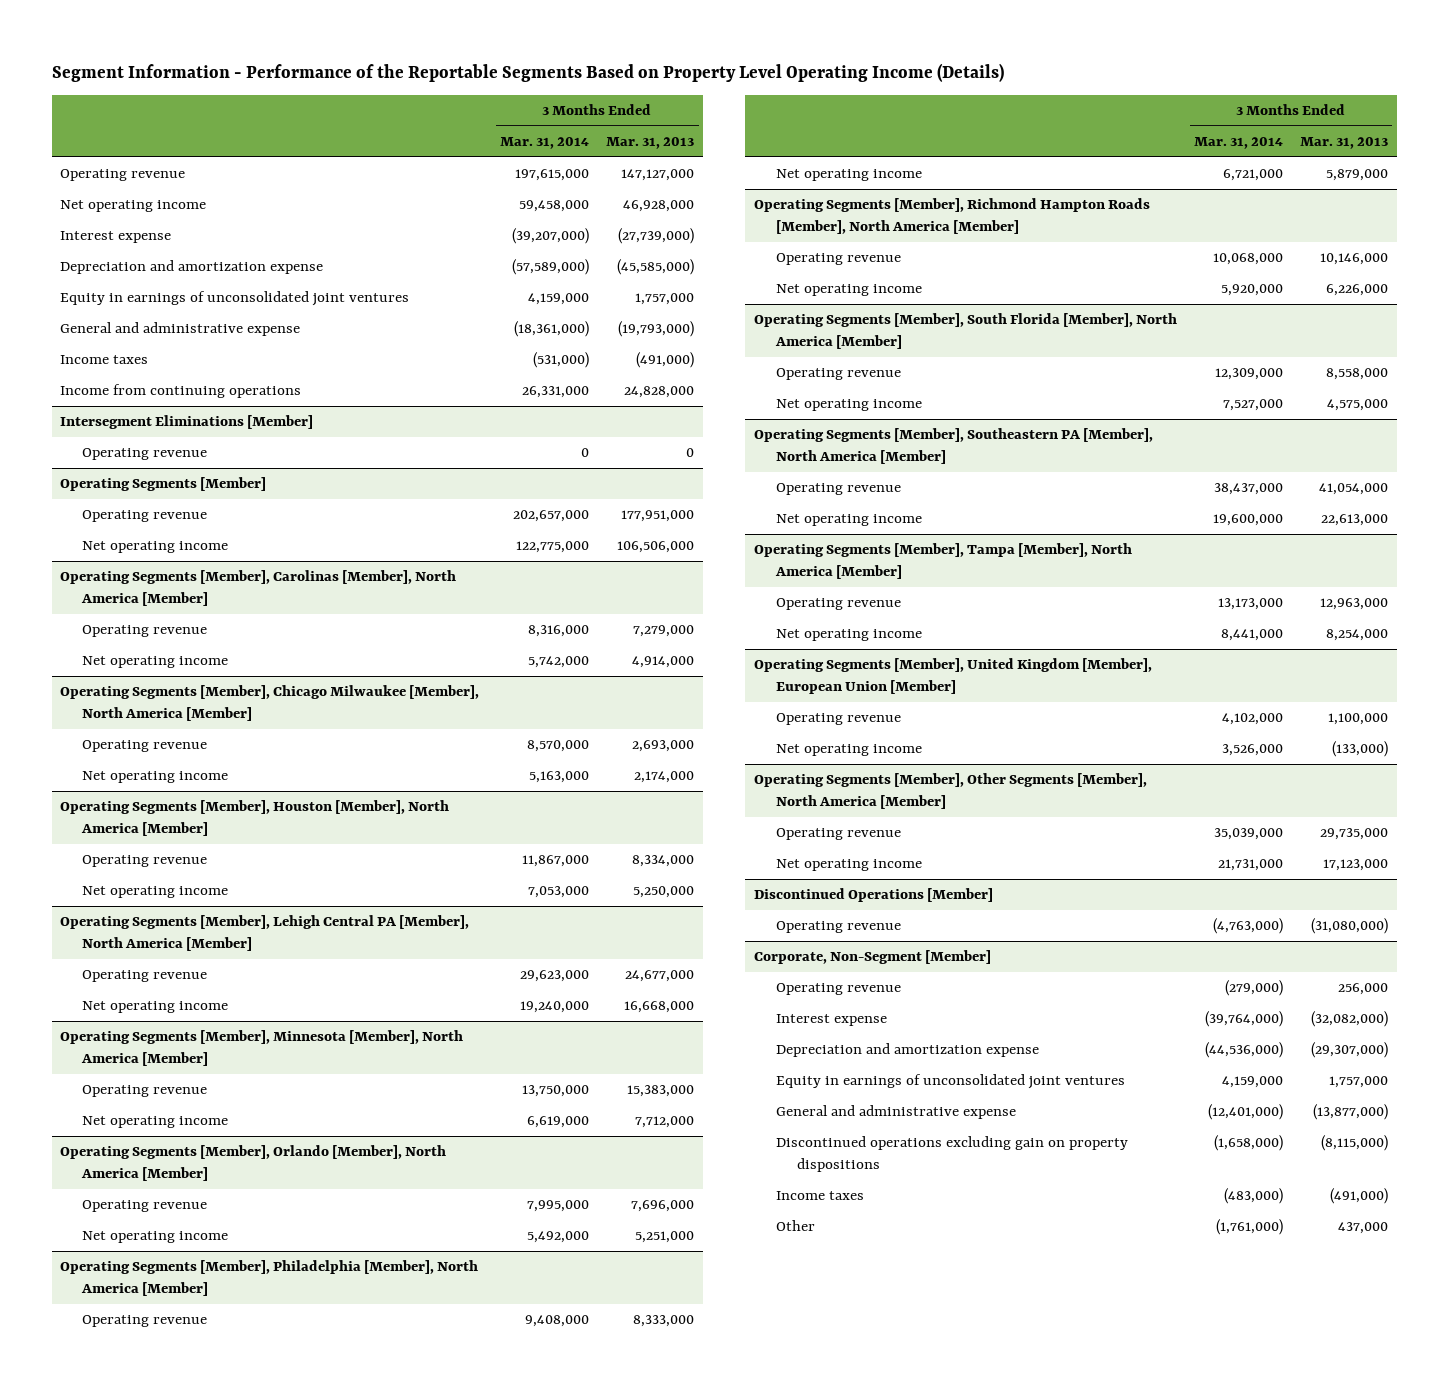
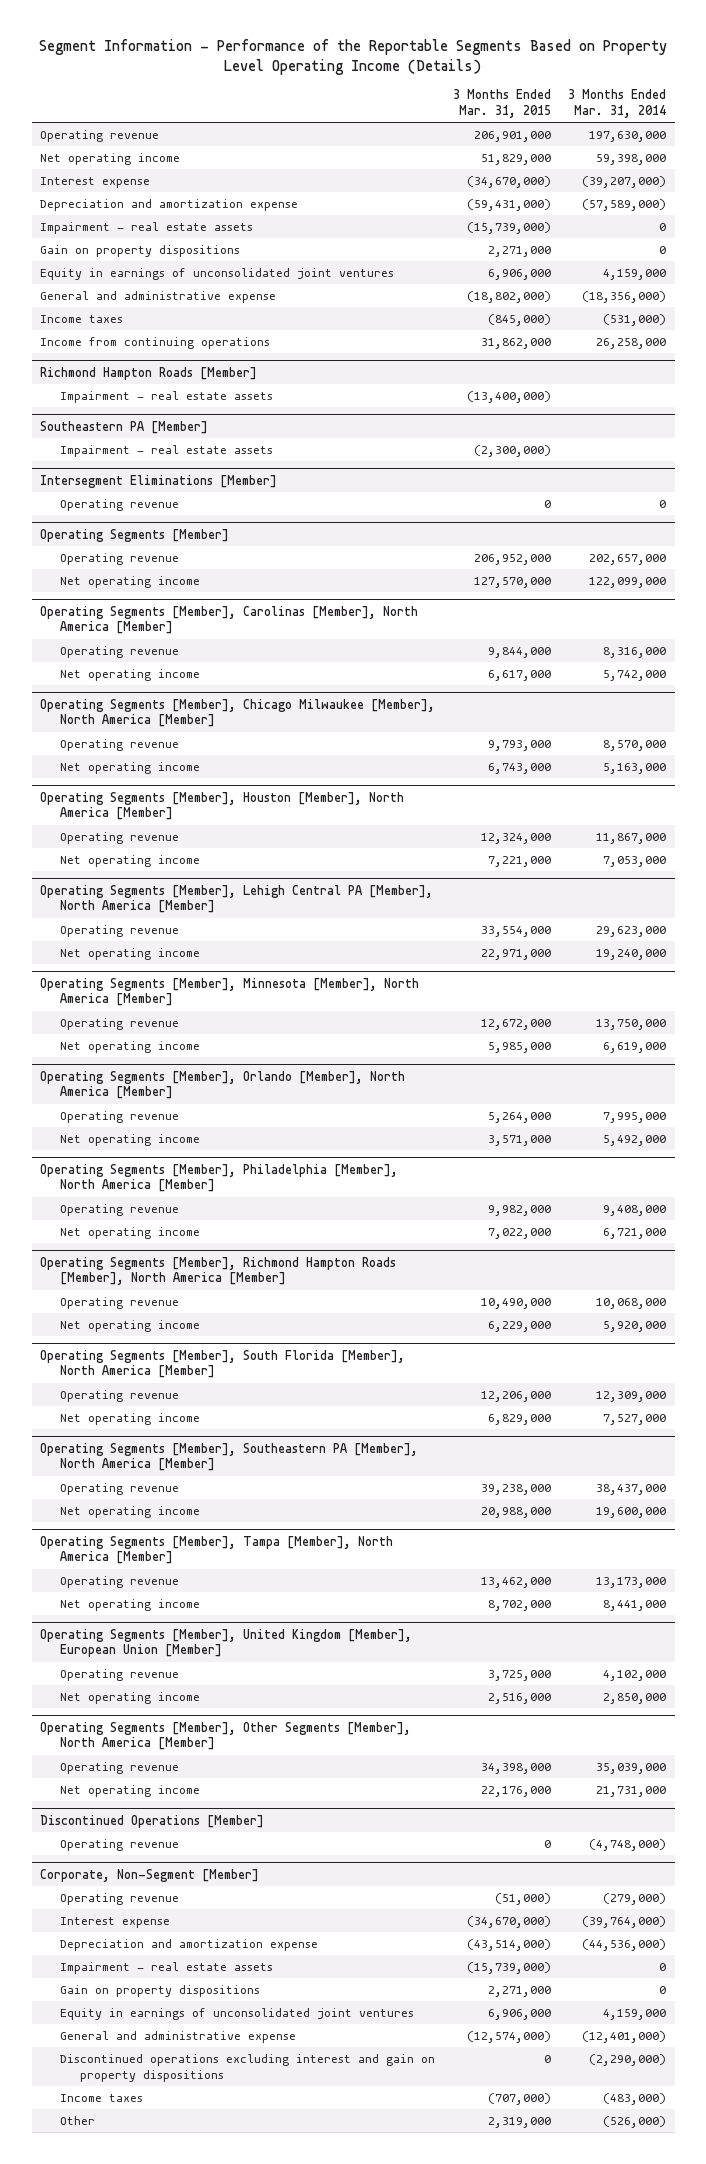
[606,137,695,150] Mar. 31, 2013 -> none
none -> [452,89,551,118] 3 Months Ended Mar. 31, 2015
[515,169,590,182] 197,615,000 -> [589,130,667,142] 197,630,000
[519,200,590,213] 59,458,000 -> [596,153,667,165] 59,398,000
none -> [40,221,254,234] Impairment - real estate assets
none -> [40,244,241,257] Gain on property dispositions
[514,321,590,338] (18,361,000) -> [582,290,667,303] (18,356,000)
[522,386,590,399] 26,331,000 -> [596,337,667,349] 26,258,000
none -> [40,366,258,380] Richmond Hampton Roads [Member]
none -> [60,390,274,403] Impairment - real estate assets
none -> [40,420,209,434] Southeastern PA [Member]
none -> [60,444,274,457] Impairment - real estate assets
[516,541,590,554] 122,775,000 -> [589,576,667,588] 122,099,000
[1221,744,1283,757] 3,526,000 -> [603,1692,667,1704] 2,850,000
[1212,918,1283,935] (4,763,000) -> [589,1838,667,1851] (4,748,000)
none -> [60,1961,274,1974] Impairment - real estate assets
none -> [60,1984,261,1997] Gain on property dispositions
[775,1136,1128,1173] Discontinued operations excluding gain on property dispositions -> [60,2053,436,2082] Discontinued operations excluding interest and gain on property dispositions
[1213,1135,1283,1152] (1,658,000) -> [589,2053,667,2066] (2,290,000)
[1215,1219,1283,1236] (1,761,000) -> [603,2115,667,2128] (526,000)

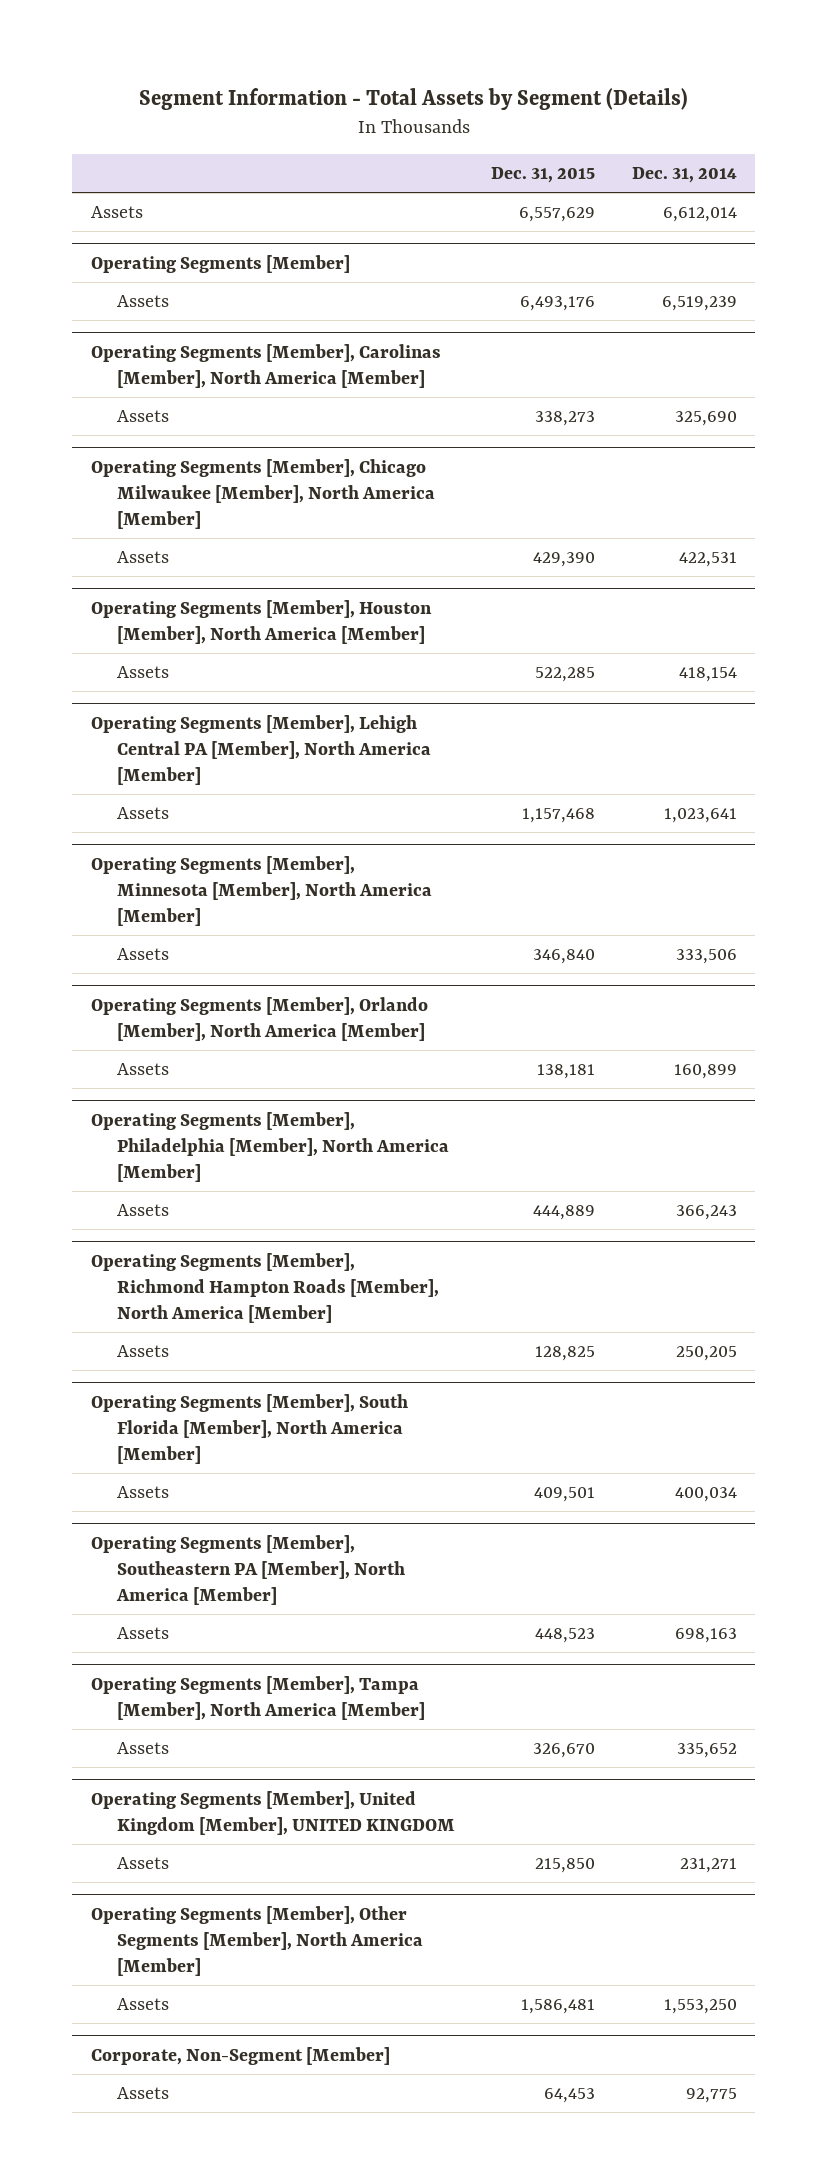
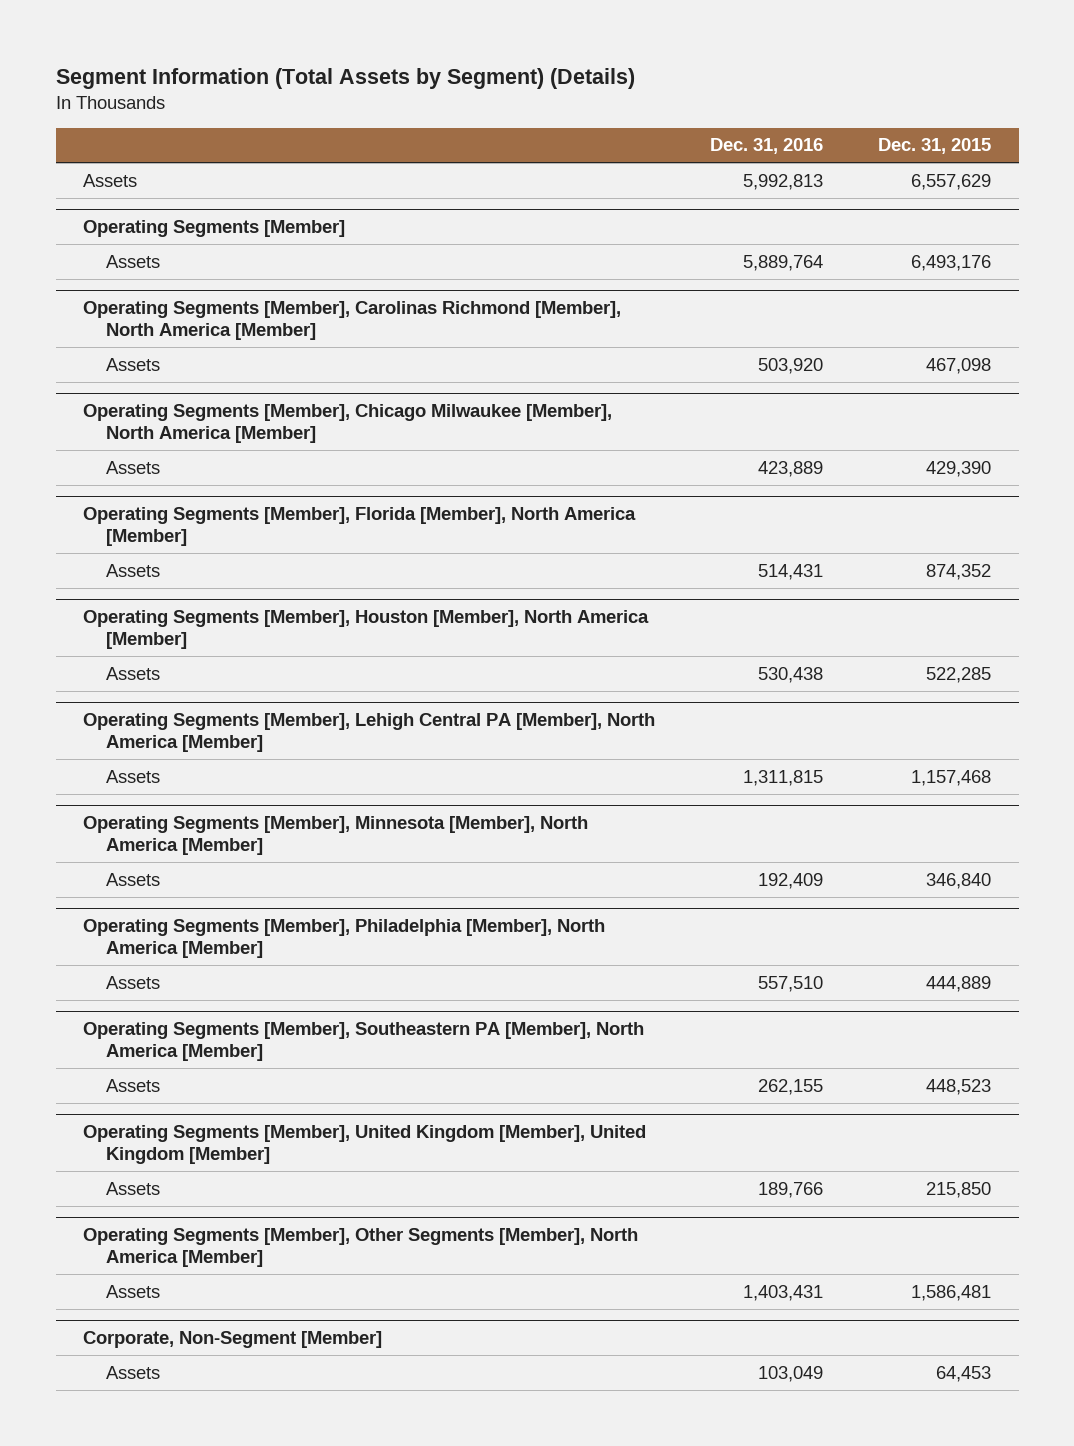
[138,87,688,110] Segment Information - Total Assets by Segment (Details) -> [55,68,635,90] Segment Information (Total Assets by Segment) (Details)
[631,167,737,184] Dec. 31, 2014 -> none
none -> [710,138,824,155] Dec. 31, 2016
[90,343,441,388] Operating Segments [Member], Carolinas [Member], North America [Member] -> [83,300,622,341] Operating Segments [Member], Carolinas Richmond [Member], North America [Member]
[535,410,596,426] 338,273 -> [926,357,992,374] 467,098
none -> [83,506,637,547] Operating Segments [Member], Florida [Member], North America [Member]
none -> [105,563,160,577] Assets
[90,996,428,1041] Operating Segments [Member], Orlando [Member], North America [Member] -> none
[116,1062,169,1075] Assets -> none
[90,1252,439,1323] Operating Segments [Member], Richmond Hampton Roads [Member], North America [Member] -> none
[116,1344,169,1357] Assets -> none
[90,1393,408,1464] Operating Segments [Member], South Florida [Member], North America [Member] -> none
[116,1485,169,1498] Assets -> none
[90,1675,425,1720] Operating Segments [Member], Tampa [Member], North America [Member] -> none
[116,1741,169,1754] Assets -> none
[90,1790,455,1835] Operating Segments [Member], United Kingdom [Member], UNITED KINGDOM -> [83,1124,647,1165] Operating Segments [Member], United Kingdom [Member], United Kingdom [Member]

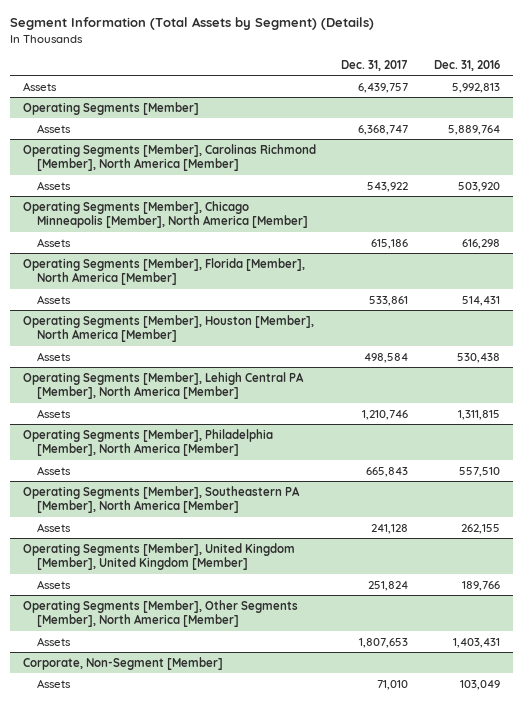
[878,138,992,155] Dec. 31, 2015 -> none
none -> [341,59,409,71] Dec. 31, 2017
[83,403,613,444] Operating Segments [Member], Chicago Milwaukee [Member], North America [Member] -> [22,200,308,229] Operating Segments [Member], Chicago Minneapolis [Member], North America [Member]
[758,460,824,477] 423,889 -> [462,238,501,249] 616,298
[83,815,589,856] Operating Segments [Member], Minnesota [Member], North America [Member] -> none
[105,872,160,886] Assets -> none

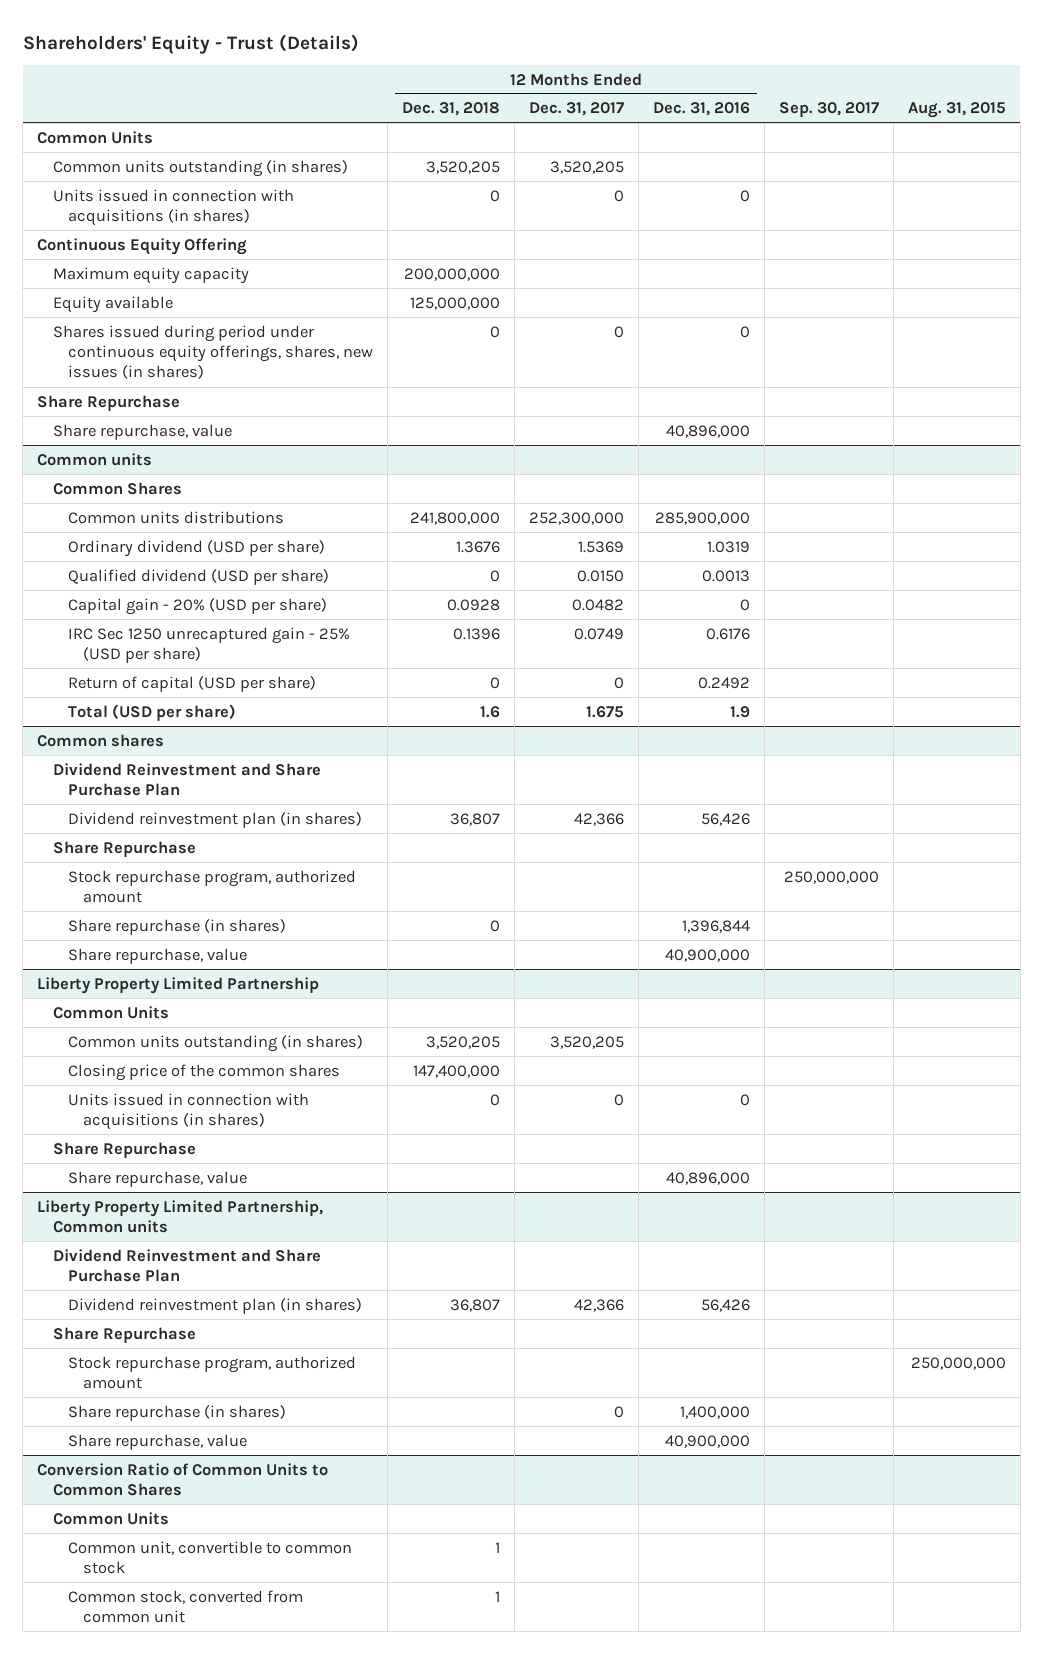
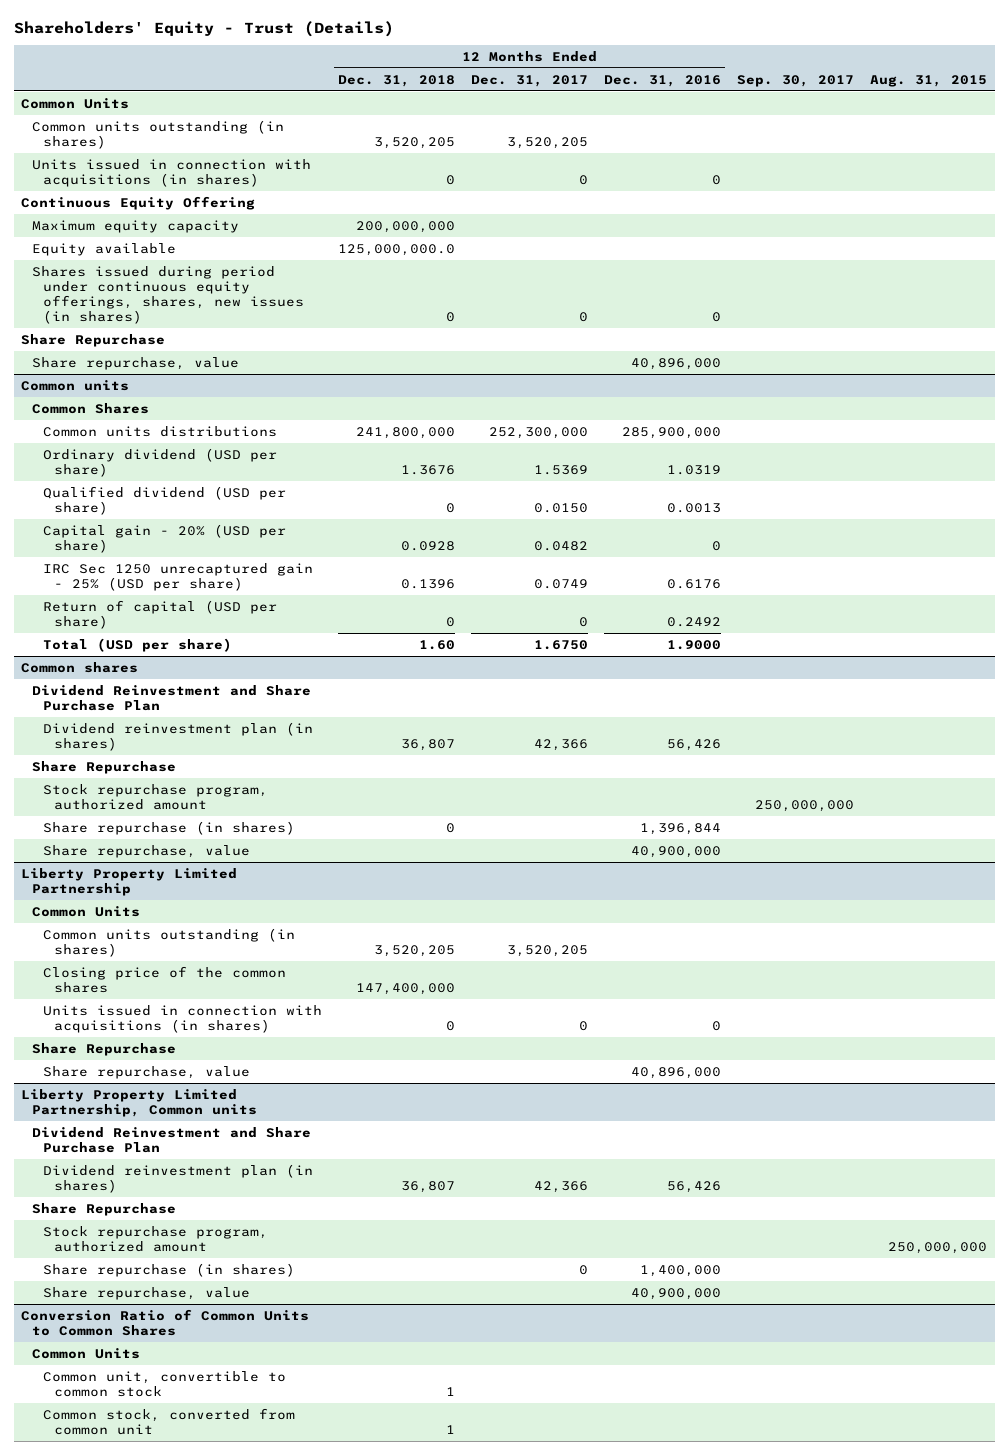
[409,296,500,310] 125,000,000 -> [338,243,456,256] 125,000,000.0
[479,705,500,718] 1.6 -> [419,639,456,650] 1.60
[585,705,624,718] 1.675 -> [534,639,589,650] 1.6750
[729,705,750,718] 1.9 -> [666,639,721,650] 1.9000

